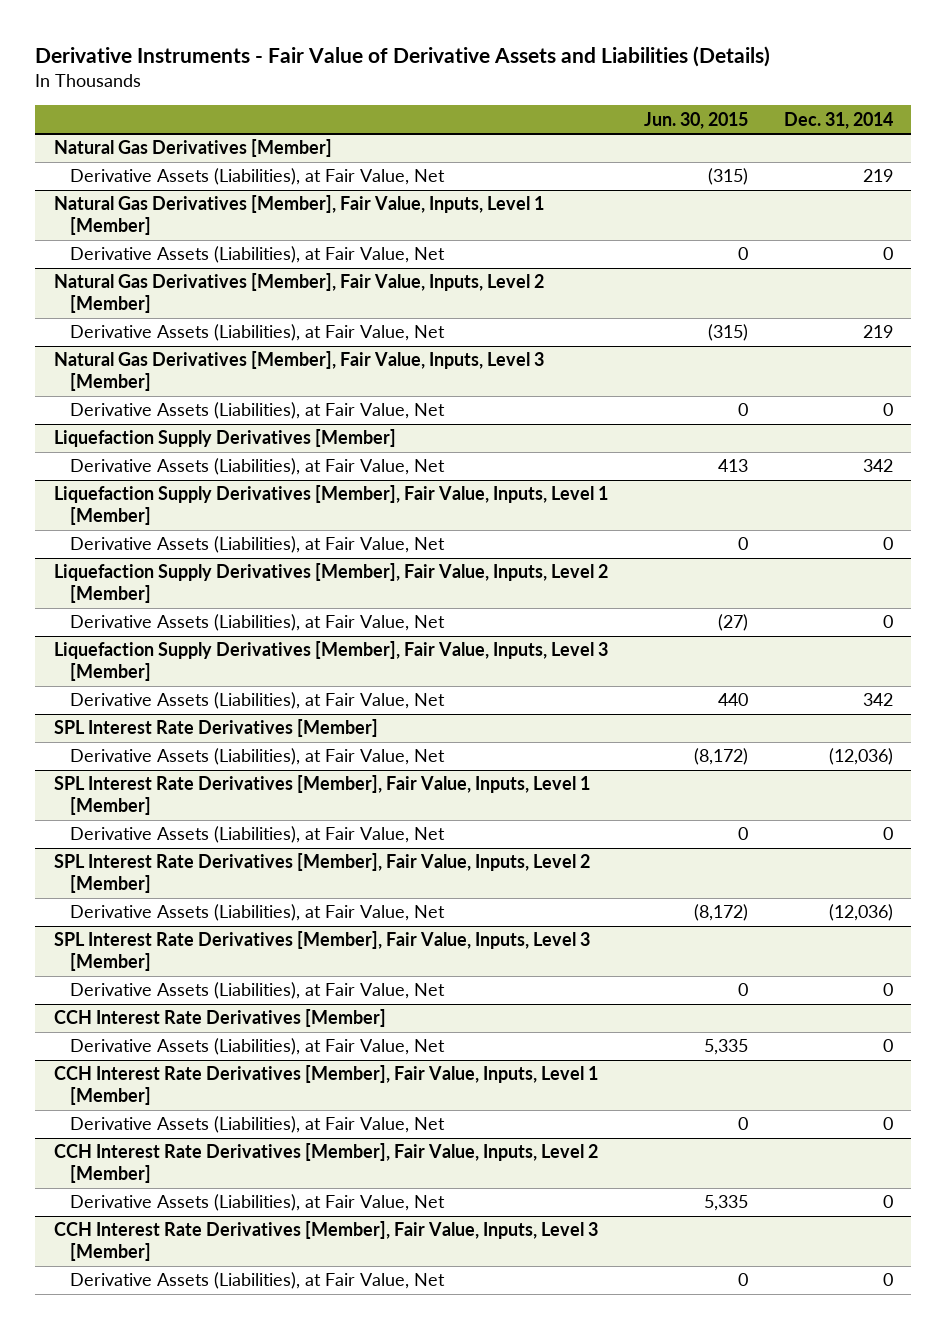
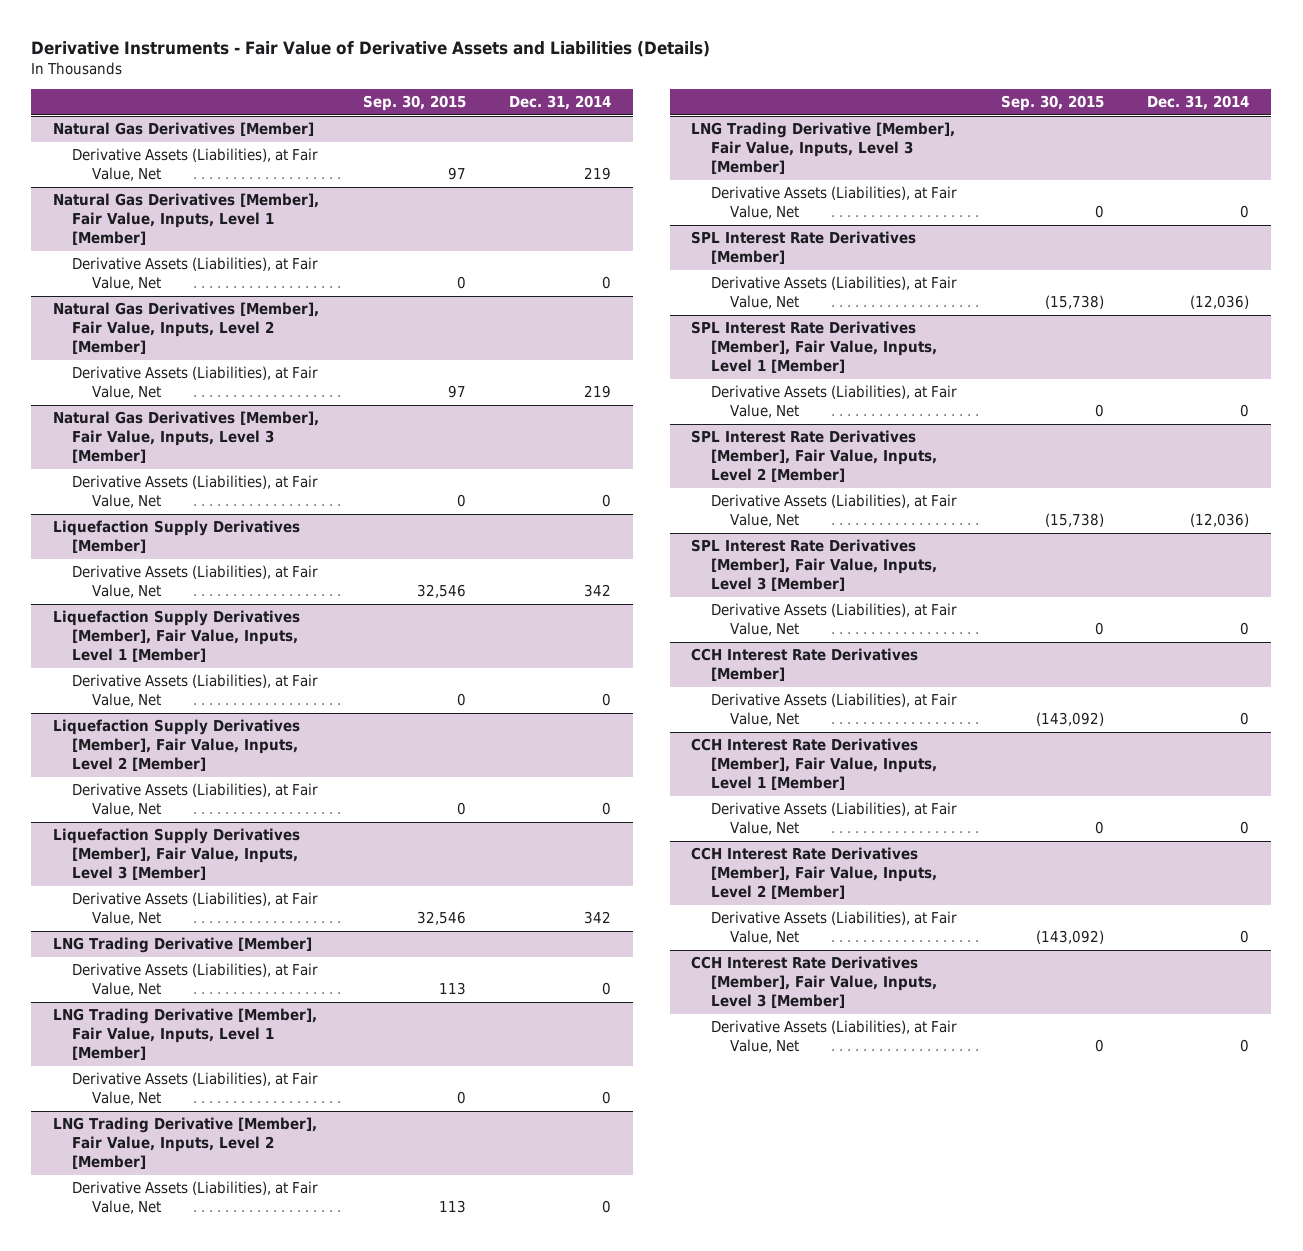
[643,111,748,129] Jun. 30, 2015 -> none
none -> [362,95,466,112] Sep. 30, 2015
none -> [53,937,313,954] LNG Trading Derivative [Member]
none -> [72,963,319,997] Derivative Assets (Liabilities), at Fair Value, Net
none -> [53,1008,318,1061] LNG Trading Derivative [Member], Fair Value, Inputs, Level 1 [Member]
none -> [72,1072,319,1106] Derivative Assets (Liabilities), at Fair Value, Net
none -> [53,1117,318,1170] LNG Trading Derivative [Member], Fair Value, Inputs, Level 2 [Member]
none -> [72,1181,319,1215] Derivative Assets (Liabilities), at Fair Value, Net
none -> [691,122,956,175] LNG Trading Derivative [Member], Fair Value, Inputs, Level 3 [Member]
none -> [710,186,957,220] Derivative Assets (Liabilities), at Fair Value, Net

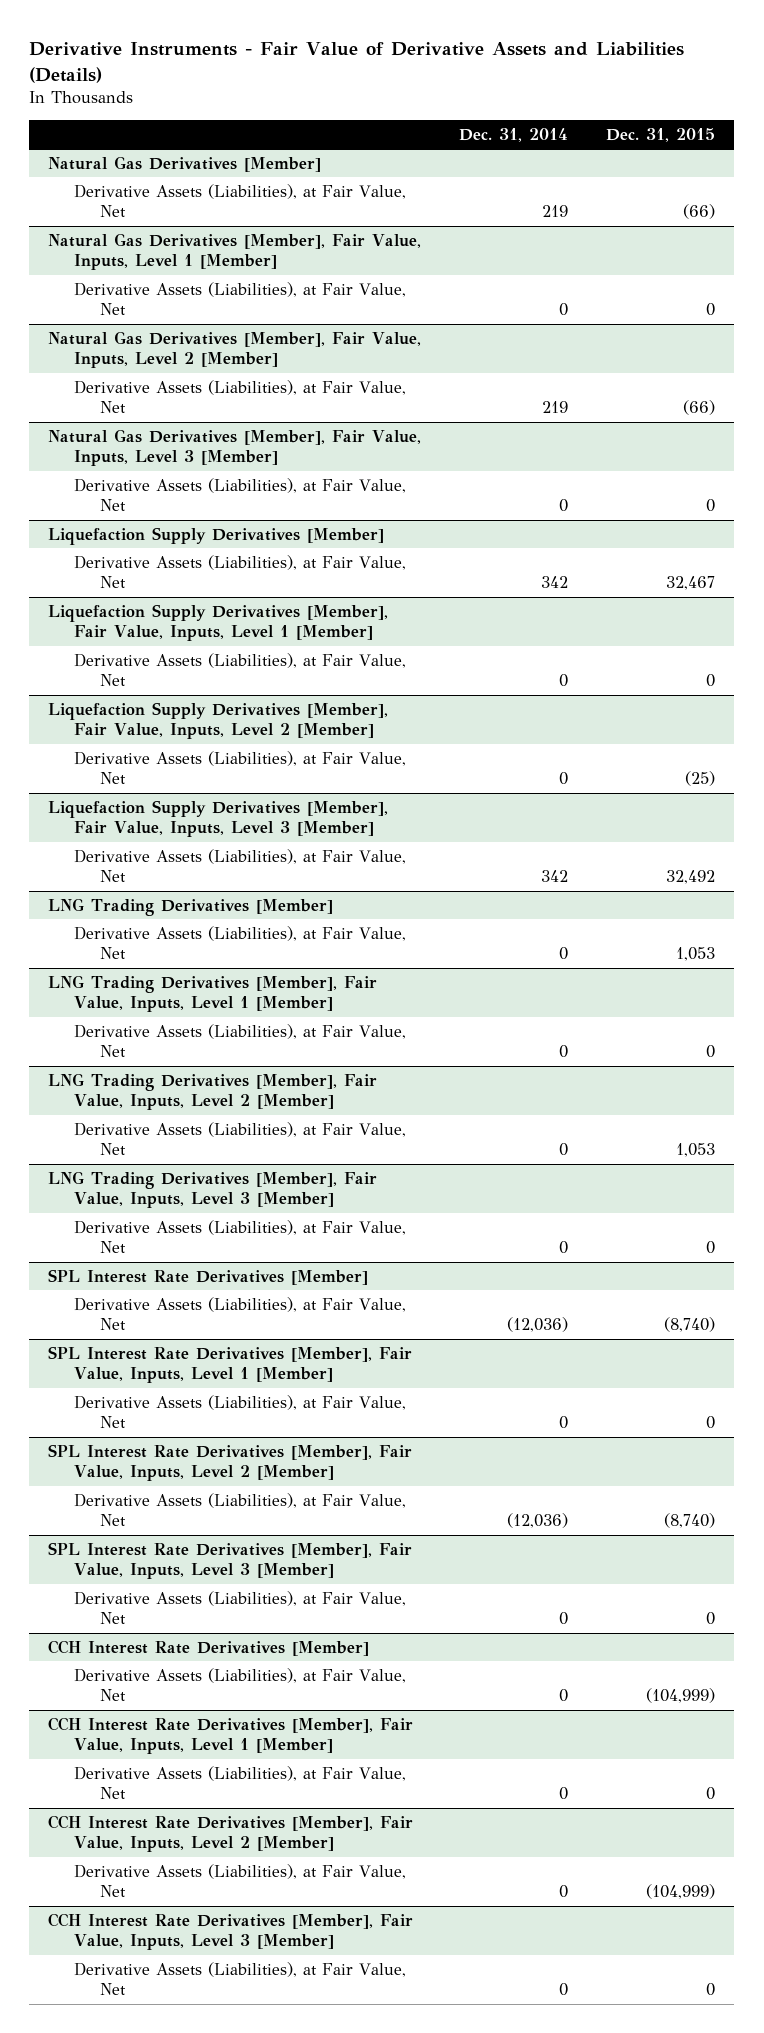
[362,95,466,112] Sep. 30, 2015 -> none
none -> [606,127,716,142] Dec. 31, 2015
[53,937,313,954] LNG Trading Derivative [Member] -> [48,897,334,916] LNG Trading Derivatives [Member]
[53,1008,318,1061] LNG Trading Derivative [Member], Fair Value, Inputs, Level 1 [Member] -> [48,974,378,1013] LNG Trading Derivatives [Member], Fair Value, Inputs, Level 1 [Member]
[53,1117,318,1170] LNG Trading Derivative [Member], Fair Value, Inputs, Level 2 [Member] -> [48,1072,378,1111] LNG Trading Derivatives [Member], Fair Value, Inputs, Level 2 [Member]
[691,122,956,175] LNG Trading Derivative [Member], Fair Value, Inputs, Level 3 [Member] -> [48,1170,378,1209] LNG Trading Derivatives [Member], Fair Value, Inputs, Level 3 [Member]

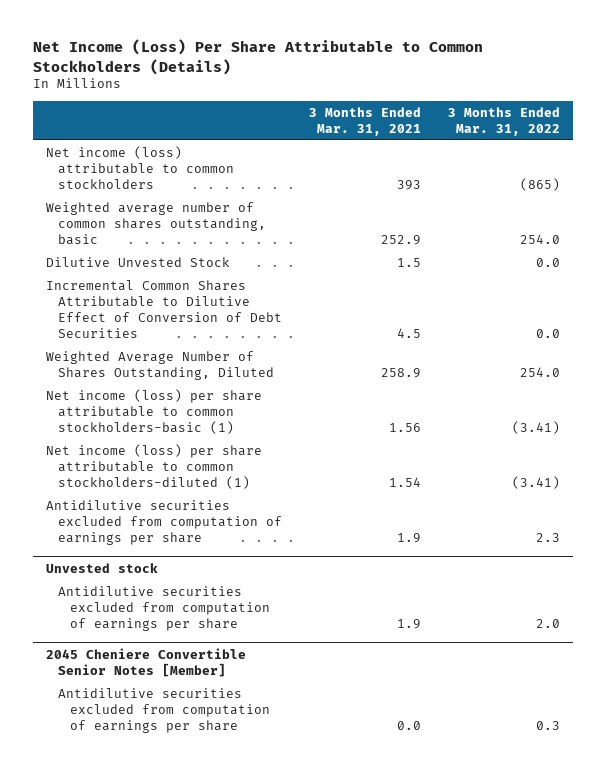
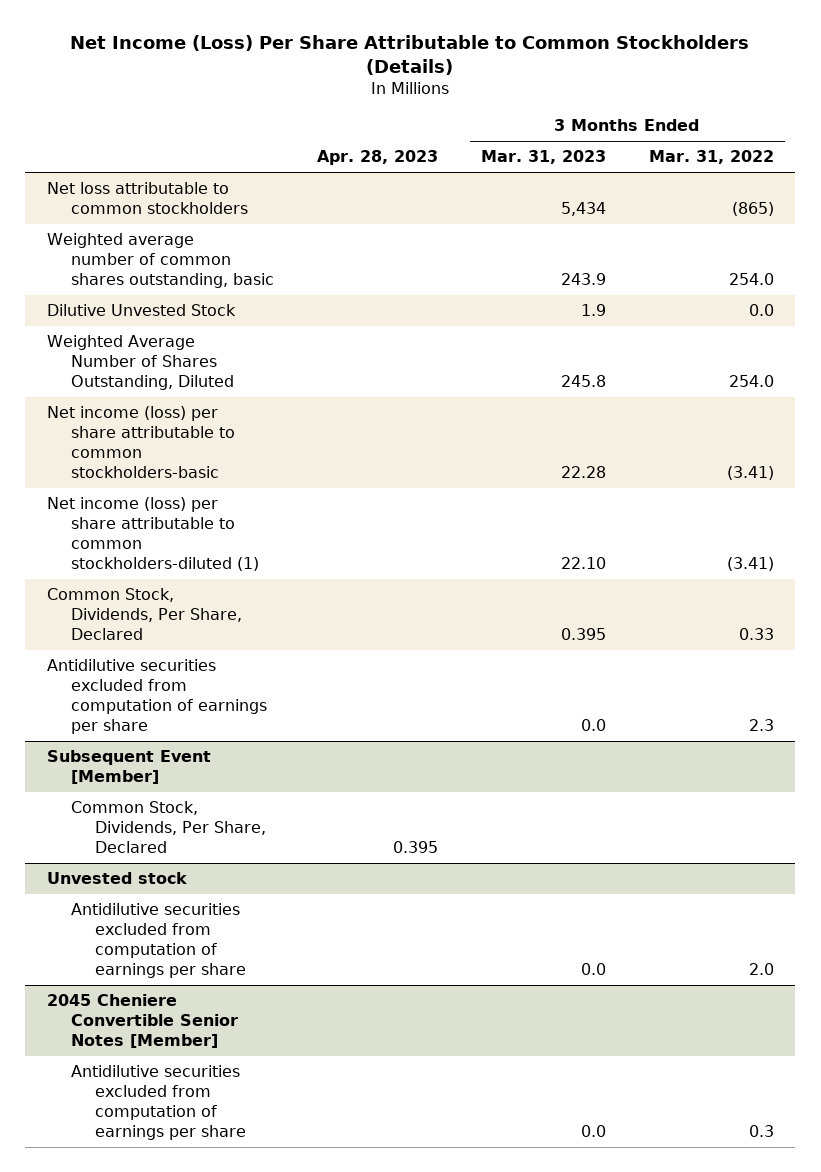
[308,106,421,136] 3 Months Ended Mar. 31, 2021 -> none
none -> [316,150,438,166] Apr. 28, 2023
none -> [480,150,606,165] Mar. 31, 2023
[45,145,235,189] Net income (loss) attributable to common stockholders -> [46,182,248,215] Net loss attributable to common stockholders
[45,279,283,338] Incremental Common Shares Attributable to Dilutive Effect of Conversion of Debt Securities -> none
[45,388,262,434] Net income (loss) per share attributable to common stockholders-basic (1) -> [46,406,235,479] Net income (loss) per share attributable to common stockholders-basic
none -> [46,588,242,641] Common Stock, Dividends, Per Share, Declared
none -> [46,750,211,785] Subsequent Event [Member]
none -> [70,801,267,854] Common Stock, Dividends, Per Share, Declared

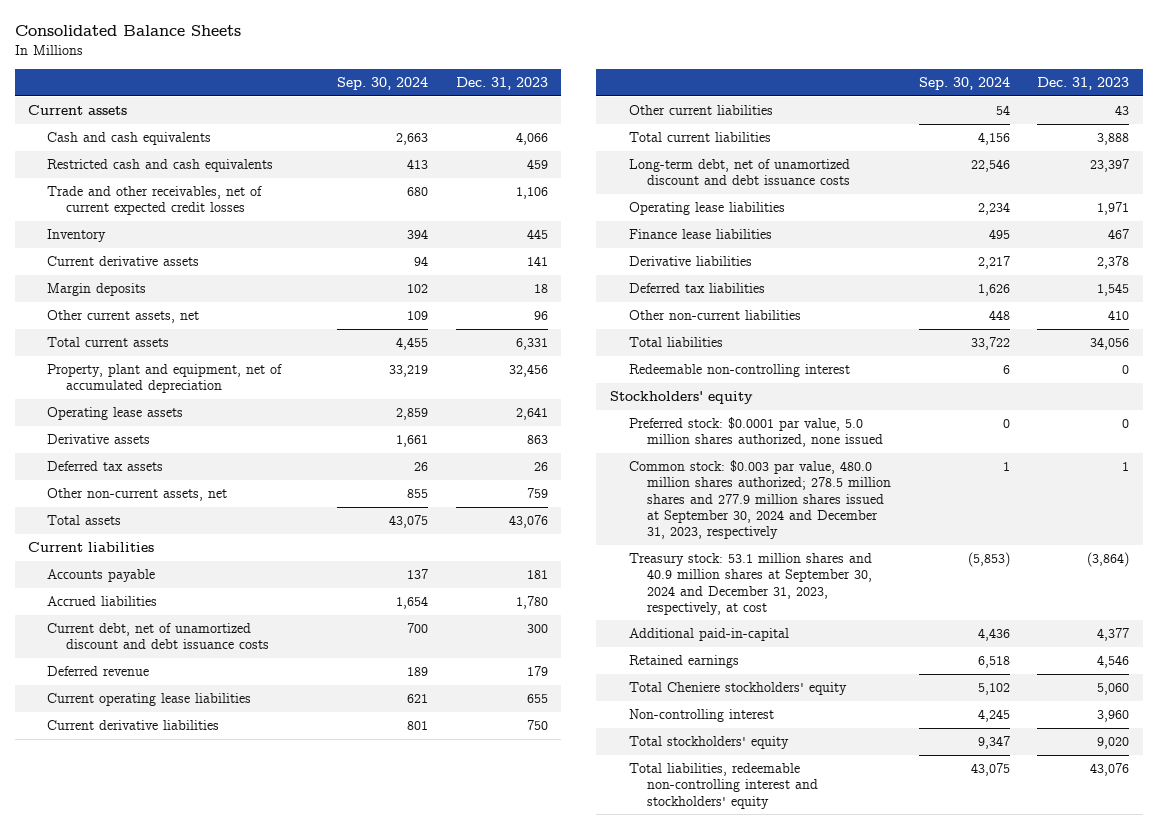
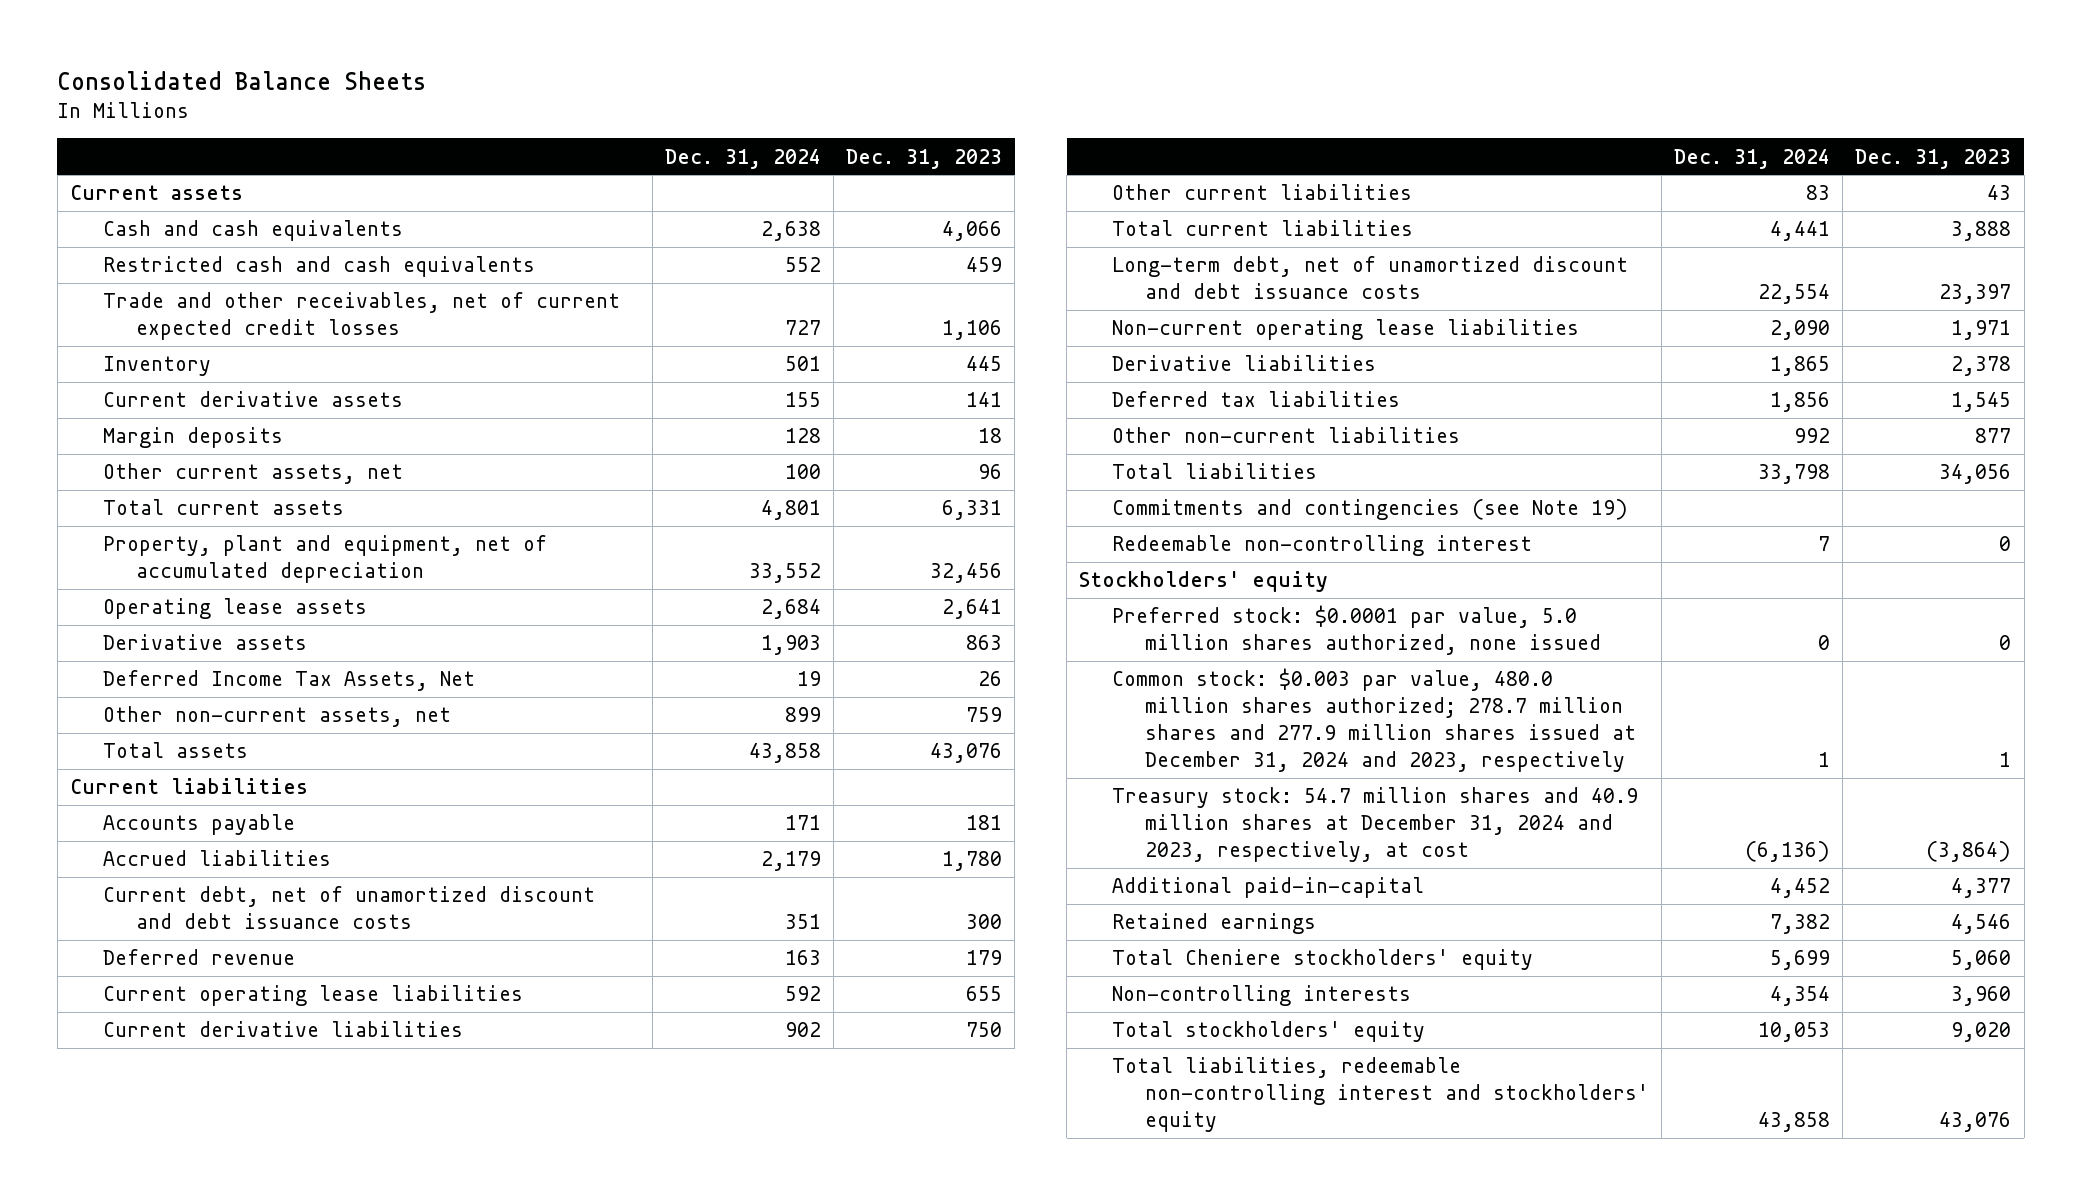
[337,77,429,91] Sep. 30, 2024 -> none
none -> [664,148,821,169] Dec. 31, 2024
[46,461,163,472] Deferred tax assets -> [102,670,475,692] Deferred Income Tax Assets, Net
[628,229,772,240] Finance lease liabilities -> none
[628,202,785,216] Operating lease liabilities -> [1112,319,1580,341] Non-current operating lease liabilities
[1108,310,1130,321] 410 -> [1975,428,2012,444] 877
none -> [1112,499,1629,521] Commitments and contingencies (see Note 19)
[628,460,892,539] Common stock: $0.003 par value, 480.0 million shares authorized; 278.5 million shares and 277.9 million shares issued at September 30, 2024 and December 31, 2023, respectively -> [1112,668,1637,772] Common stock: $0.003 par value, 480.0 million shares authorized; 278.7 million shares and 277.9 million shares issued at December 31, 2024 and 2023, respectively
[628,553,873,615] Treasury stock: 53.1 million shares and 40.9 million shares at September 30, 2024 and December 31, 2023, respectively, at cost -> [1112,787,1639,863] Treasury stock: 54.7 million shares and 40.9 million shares at December 31, 2024 and 2023, respectively, at cost
[628,709,774,723] Non-controlling interest -> [1112,985,1412,1007] Non-controlling interests

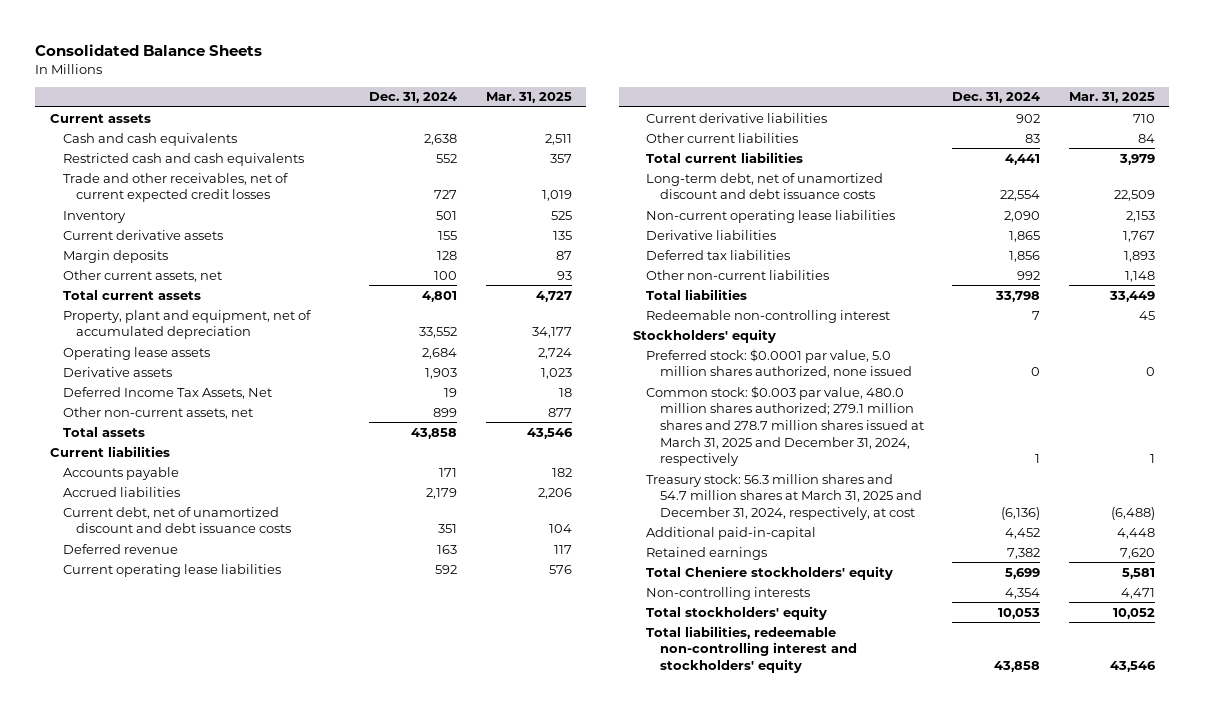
[846,148,1003,169] Dec. 31, 2023 -> none
none -> [485,92,572,104] Mar. 31, 2025
[1112,499,1629,521] Commitments and contingencies (see Note 19) -> none
[1112,668,1637,772] Common stock: $0.003 par value, 480.0 million shares authorized; 278.7 million shares and 277.9 million shares issued at December 31, 2024 and 2023, respectively -> [646,385,924,467] Common stock: $0.003 par value, 480.0 million shares authorized; 279.1 million shares and 278.7 million shares issued at March 31, 2025 and December 31, 2024, respectively
[1112,787,1639,863] Treasury stock: 54.7 million shares and 40.9 million shares at December 31, 2024 and 2023, respectively, at cost -> [646,473,922,520] Treasury stock: 56.3 million shares and 54.7 million shares at March 31, 2025 and December 31, 2024, respectively, at cost

